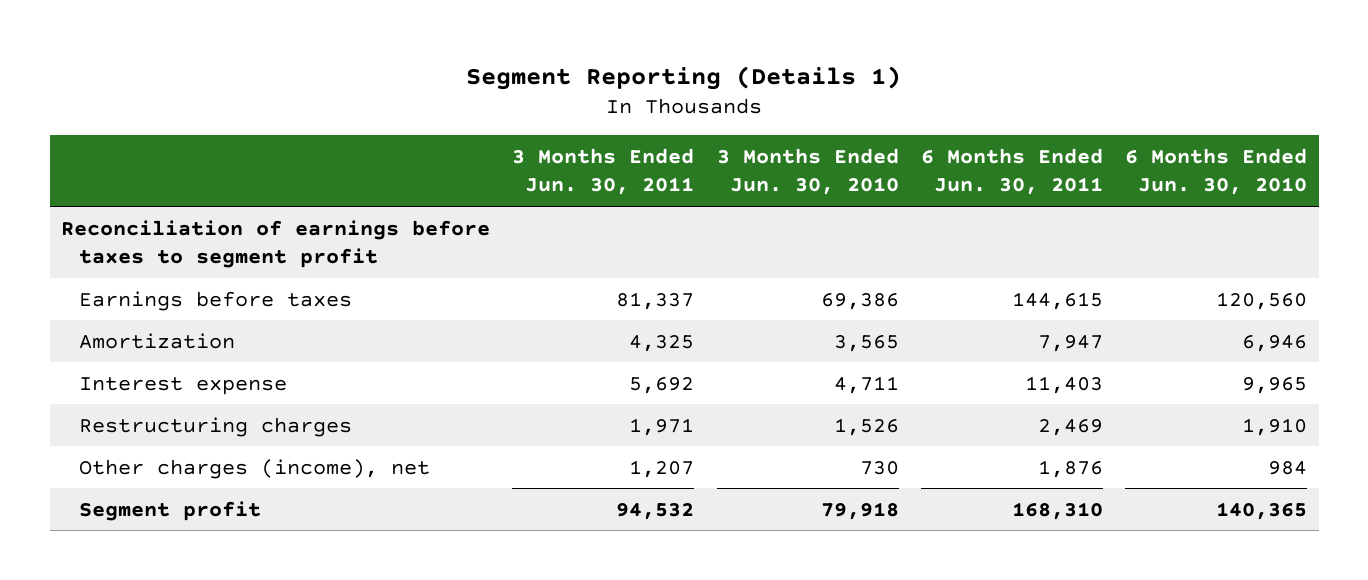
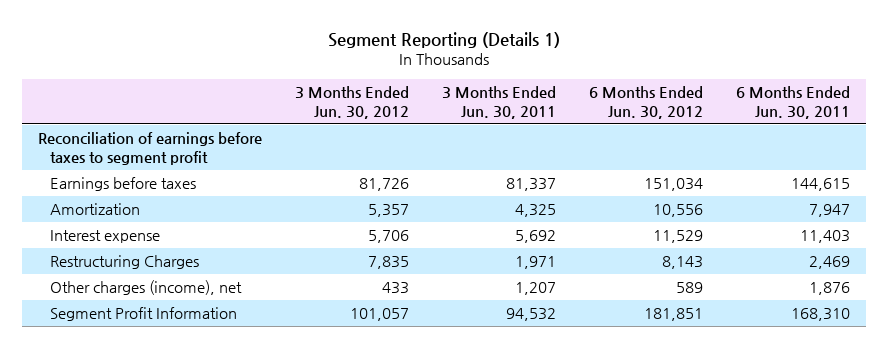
[716,148,899,196] 3 Months Ended Jun. 30, 2010 -> none
[1125,148,1308,196] 6 Months Ended Jun. 30, 2010 -> none
none -> [295,85,410,119] 3 Months Ended Jun. 30, 2012
none -> [588,85,703,119] 6 Months Ended Jun. 30, 2012
[78,416,352,437] Restructuring charges -> [50,255,200,270] Restructuring Charges
[78,500,261,521] Segment profit -> [50,307,238,322] Segment Profit Information

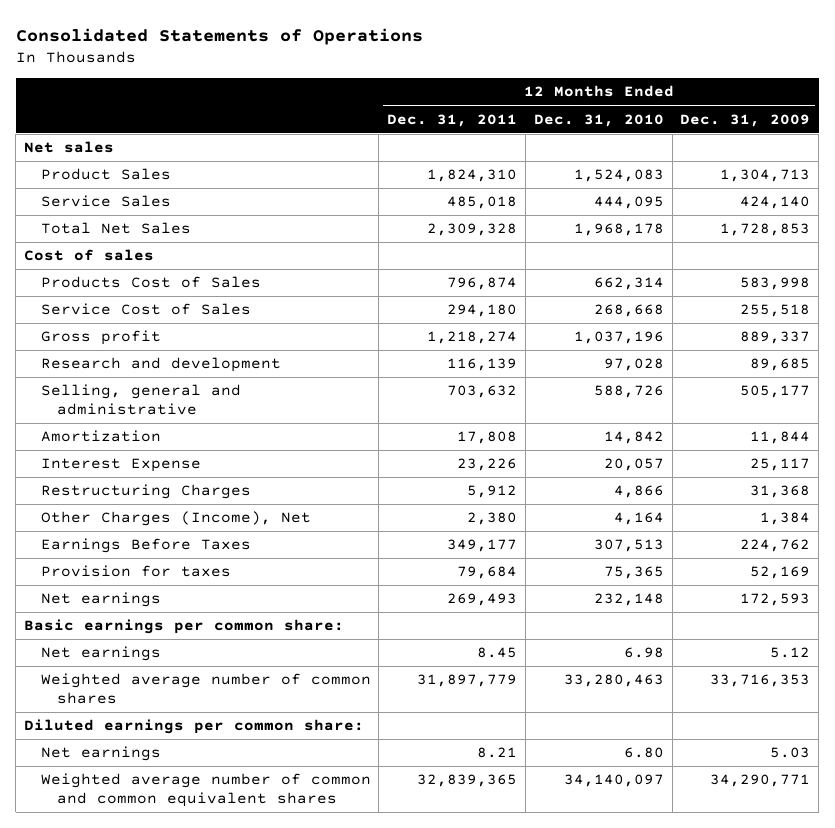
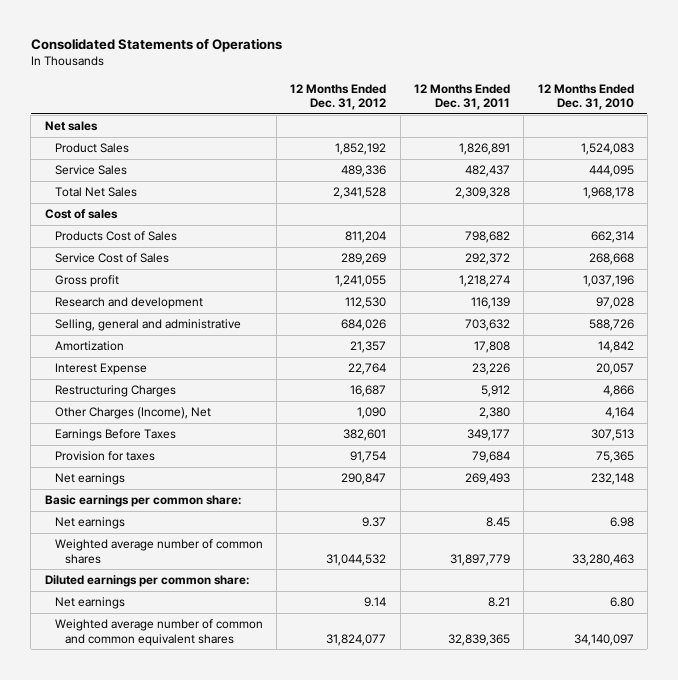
[680,113,811,127] Dec. 31, 2009 -> none
none -> [290,83,387,110] 12 Months Ended Dec. 31, 2012
[427,169,518,183] 1,824,310 -> [458,143,510,156] 1,826,891
[447,196,518,210] 485,018 -> [464,165,510,178] 482,437
[447,277,518,291] 796,874 -> [464,231,510,244] 798,682
[447,304,518,318] 294,180 -> [464,253,510,266] 292,372

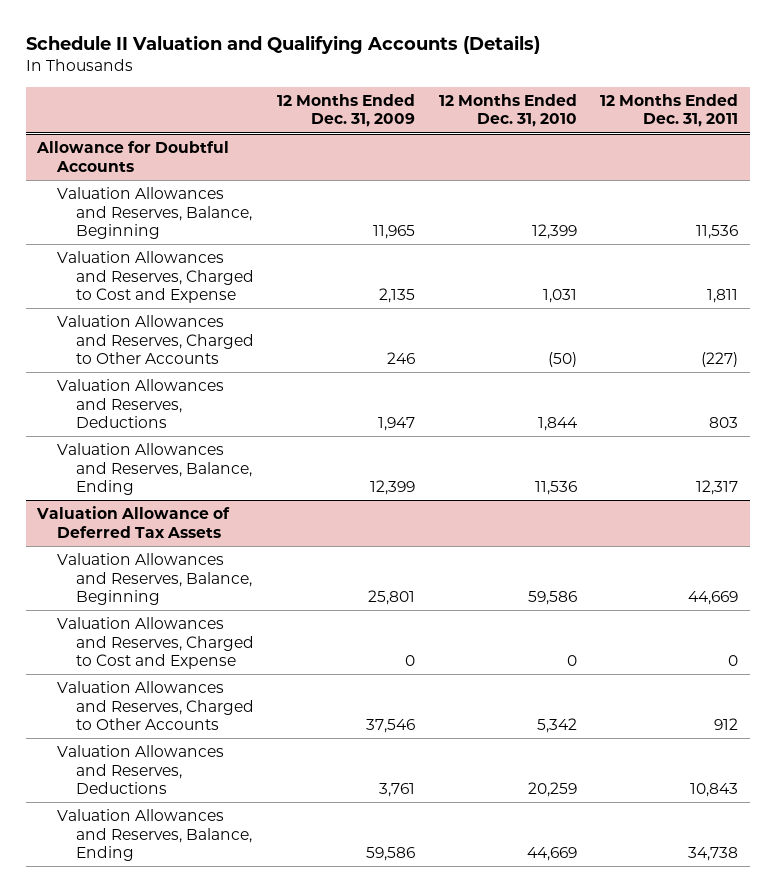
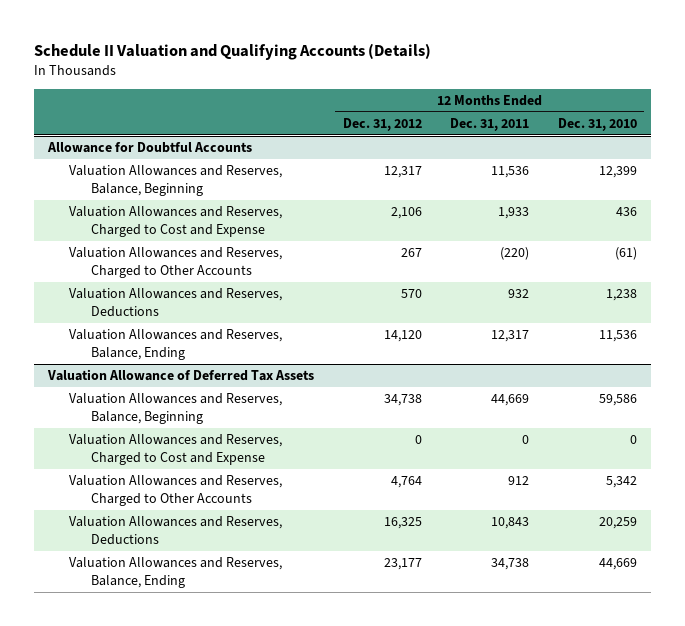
[277,93,416,128] 12 Months Ended Dec. 31, 2009 -> none
none -> [342,118,422,132] Dec. 31, 2012
[542,289,577,304] 1,031 -> [615,207,637,217] 436
[707,289,739,304] 1,811 -> [498,207,530,220] 1,933
[547,352,577,368] (50) -> [614,247,637,261] (61)
[701,352,739,368] (227) -> [500,247,530,261] (220)
[537,417,578,432] 1,844 -> [605,289,637,302] 1,238
[709,417,739,429] 803 -> [508,289,530,299] 932

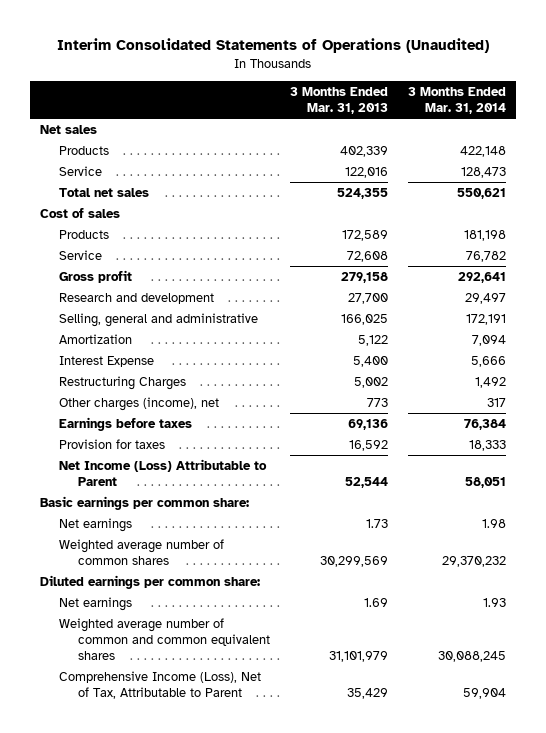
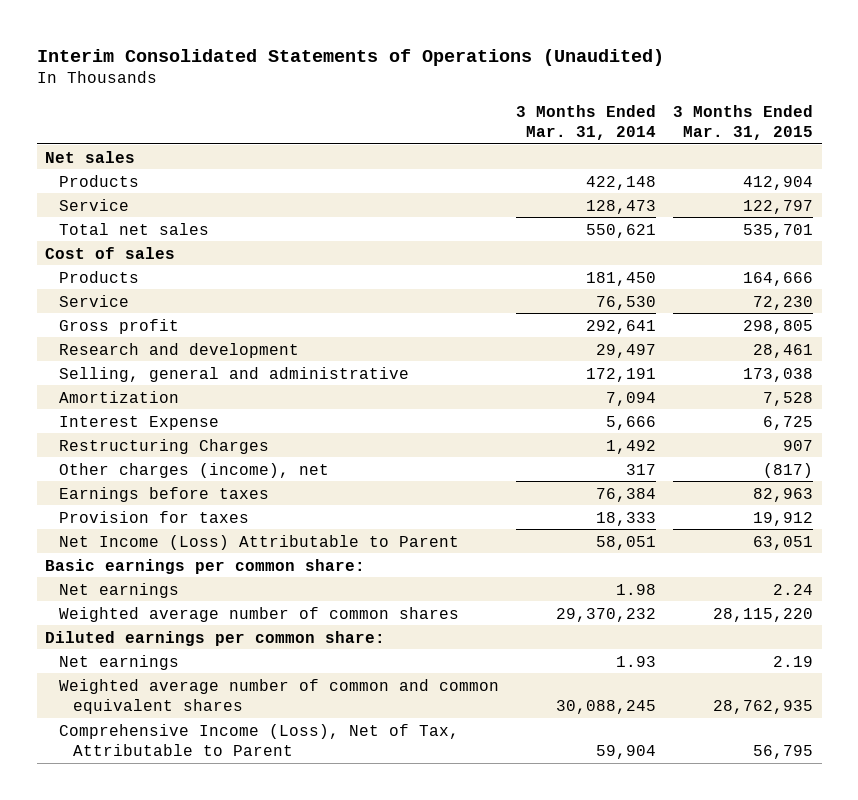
[290,87,389,115] 3 Months Ended Mar. 31, 2013 -> none
none -> [673,104,814,140] 3 Months Ended Mar. 31, 2015
[464,230,507,242] 181,198 -> [586,271,657,286] 181,450
[466,251,507,263] 76,782 -> [596,295,657,310] 76,530

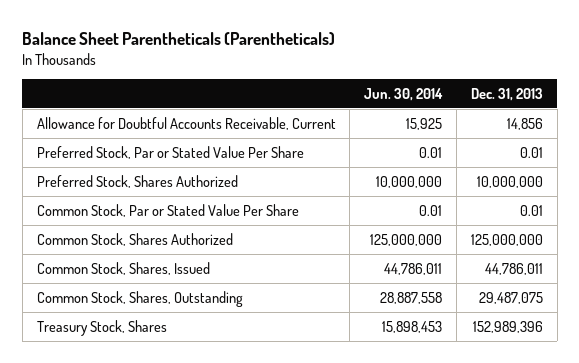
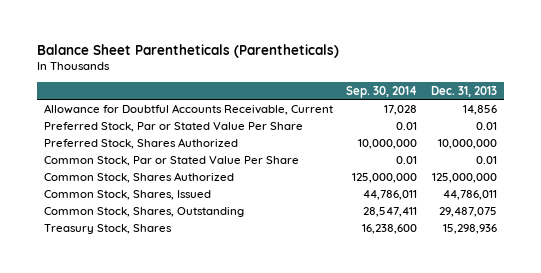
[364,88,444,102] Jun. 30, 2014 -> none
none -> [346,85,418,98] Sep. 30, 2014
[472,320,543,333] 152,989,396 -> [443,223,498,234] 15,298,936

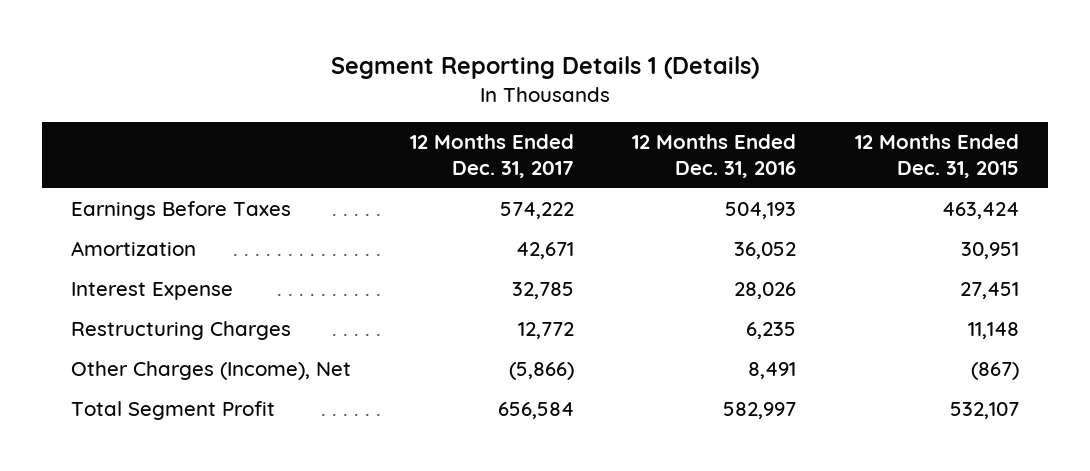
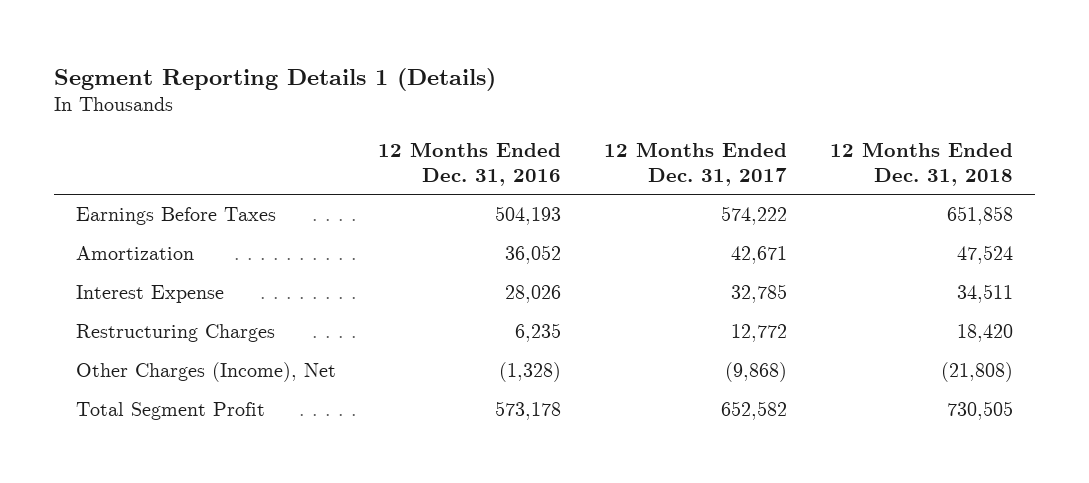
[854,134,1019,179] 12 Months Ended Dec. 31, 2015 -> none
none -> [830,142,1014,186] 12 Months Ended Dec. 31, 2018
[508,362,574,381] (5,866) -> [725,362,788,383] (9,868)
[748,362,797,380] 8,491 -> [499,362,562,383] (1,328)
[497,402,574,420] 656,584 -> [721,401,788,421] 652,582
[723,402,797,420] 582,997 -> [495,401,562,421] 573,178

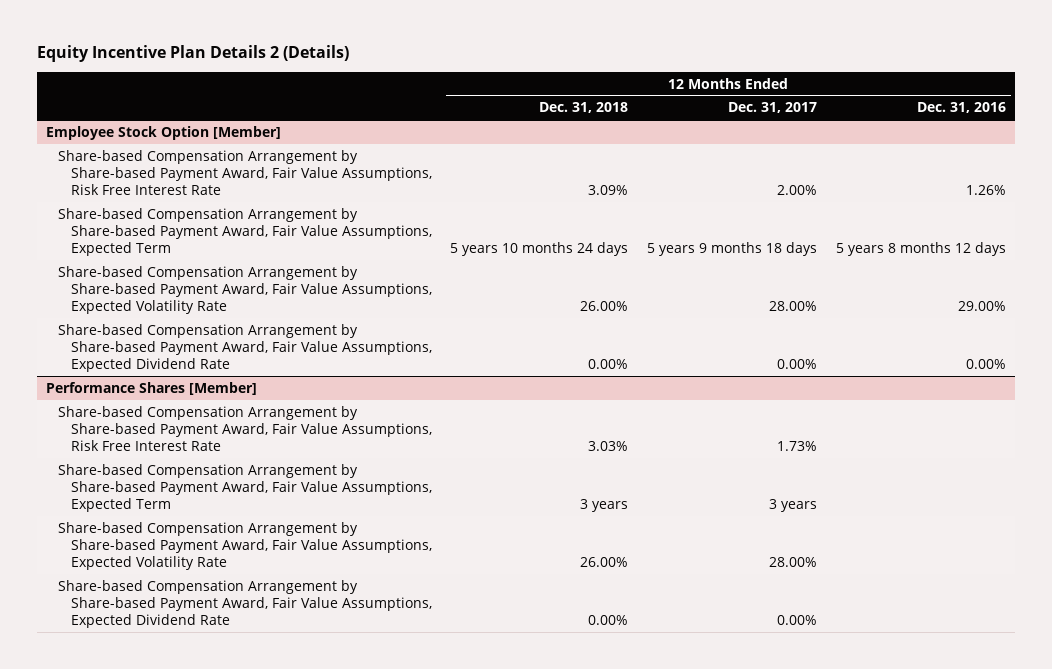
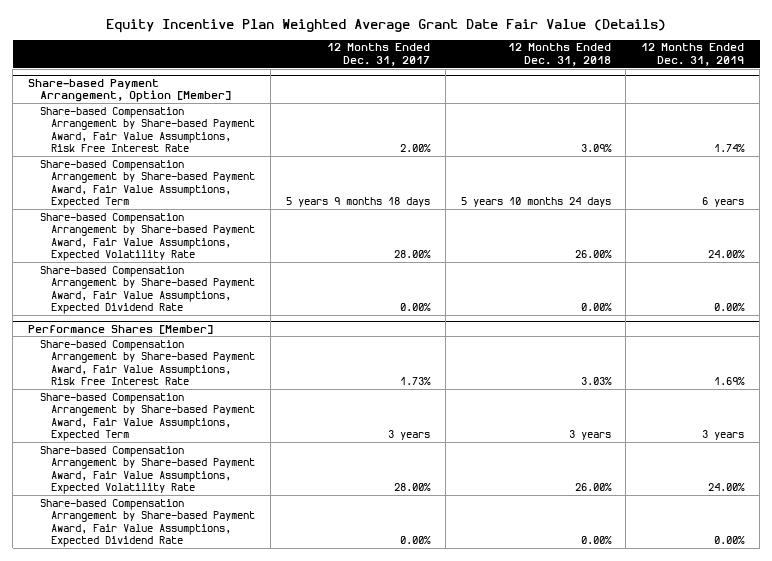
[36,45,349,63] Equity Incentive Plan Details 2 (Details) -> [106,19,667,34] Equity Incentive Plan Weighted Average Grant Date Fair Value (Details)
[916,102,1006,114] Dec. 31, 2016 -> none
none -> [641,43,745,67] 12 Months Ended Dec. 31, 2019
[45,125,281,140] Employee Stock Option [Member] -> [27,78,231,103] Share-based Payment Arrangement, Option [Member]

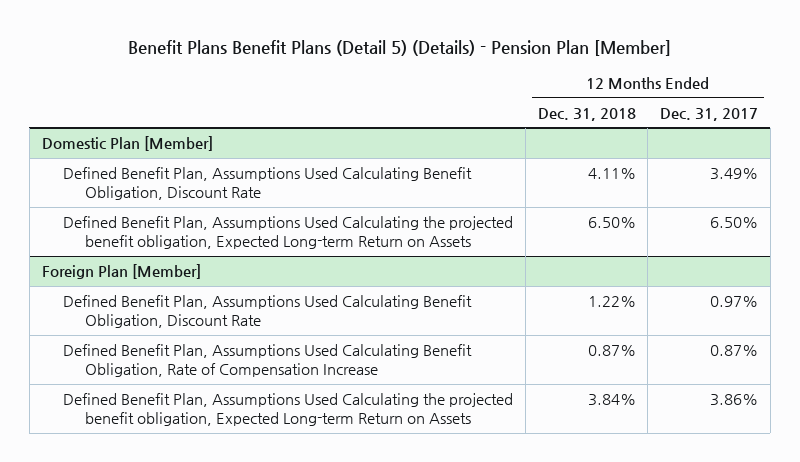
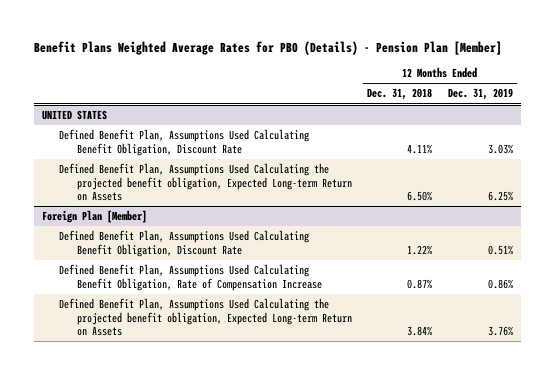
[127,39,671,56] Benefit Plans Benefit Plans (Detail 5) (Details) - Pension Plan [Member] -> [34,40,503,55] Benefit Plans Weighted Average Rates for PBO (Details) - Pension Plan [Member]
[660,107,759,121] Dec. 31, 2017 -> none
none -> [448,88,514,101] Dec. 31, 2019
[41,136,213,152] Domestic Plan [Member] -> [41,110,107,121] UNITED STATES

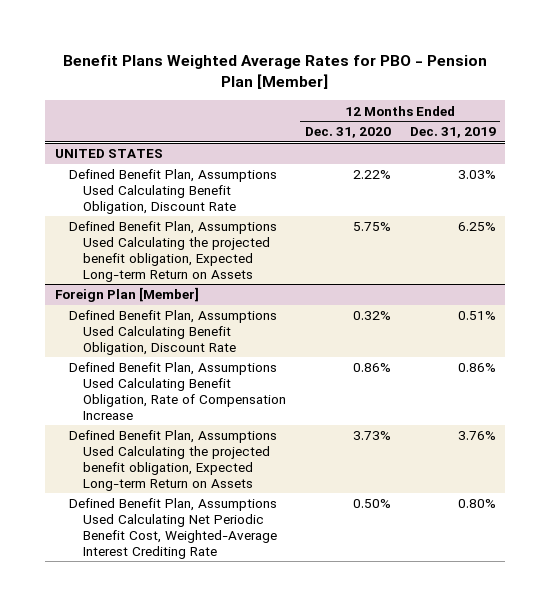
[34,40,503,55] Benefit Plans Weighted Average Rates for PBO (Details) - Pension Plan [Member] -> [63,55,488,90] Benefit Plans Weighted Average Rates for PBO - Pension Plan [Member]
[367,88,433,101] Dec. 31, 2018 -> none
none -> [304,127,391,139] Dec. 31, 2020
none -> [69,498,278,559] Defined Benefit Plan, Assumptions Used Calculating Net Periodic Benefit Cost, Weighted-Average Interest Crediting Rate

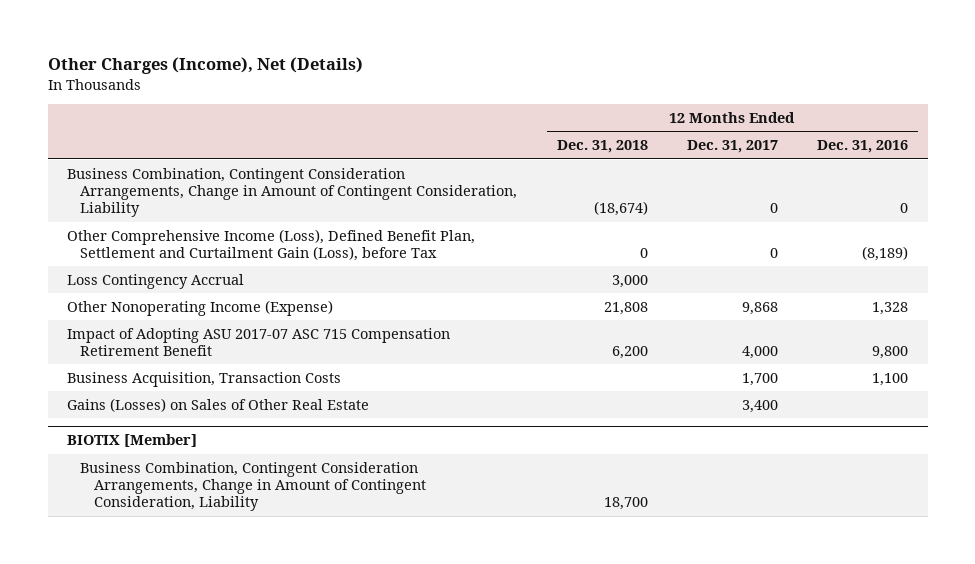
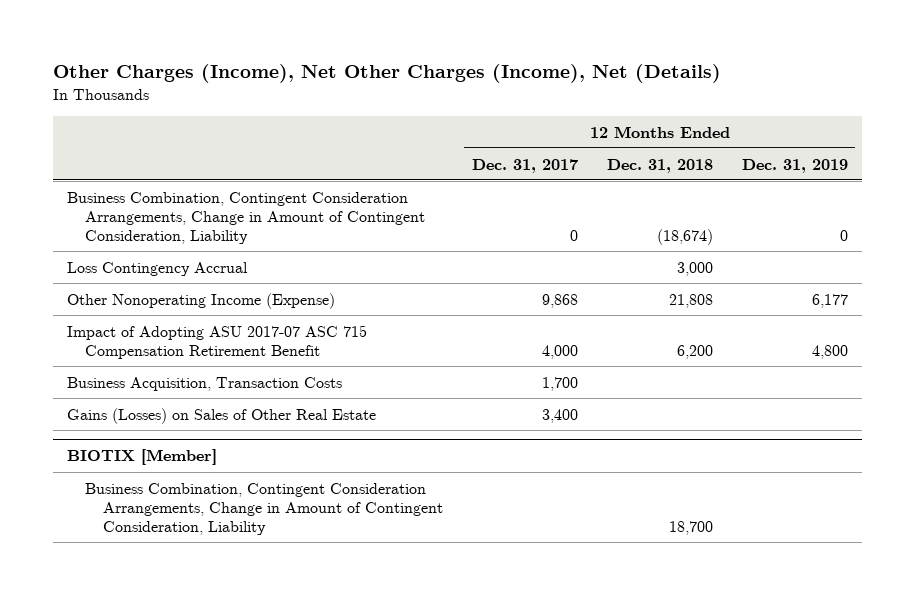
[47,57,363,75] Other Charges (Income), Net (Details) -> [52,63,721,83] Other Charges (Income), Net Other Charges (Income), Net (Details)
[817,140,909,154] Dec. 31, 2016 -> none
none -> [741,158,848,173] Dec. 31, 2019
[67,228,476,262] Other Comprehensive Income (Loss), Defined Benefit Plan, Settlement and Curtailment Gain (Loss), before Tax -> none

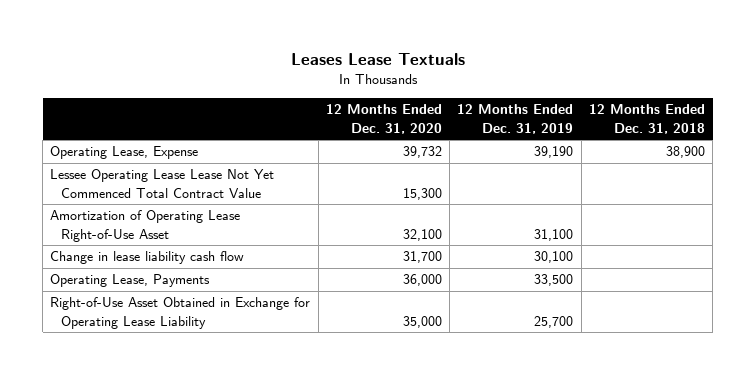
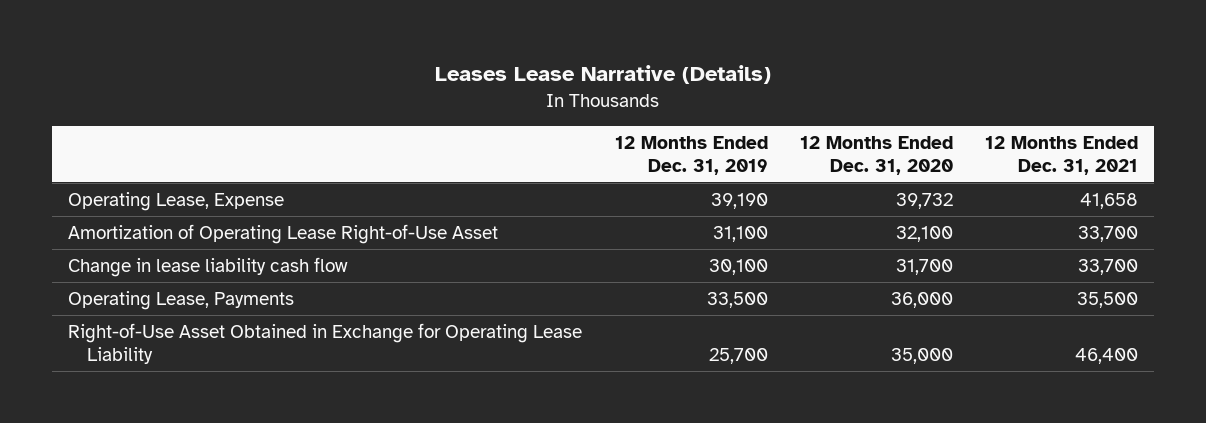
[290,52,465,65] Leases Lease Textuals -> [435,65,772,85] Leases Lease Narrative (Details)
[589,104,706,134] 12 Months Ended Dec. 31, 2018 -> none
none -> [984,135,1138,175] 12 Months Ended Dec. 31, 2021
[50,169,275,198] Lessee Operating Lease Lease Not Yet Commenced Total Contract Value -> none

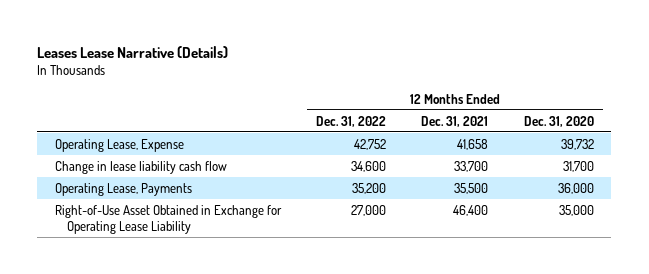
[614,135,768,175] 12 Months Ended Dec. 31, 2019 -> none
none -> [316,115,387,127] Dec. 31, 2022
[68,224,499,245] Amortization of Operating Lease Right-of-Use Asset -> none

